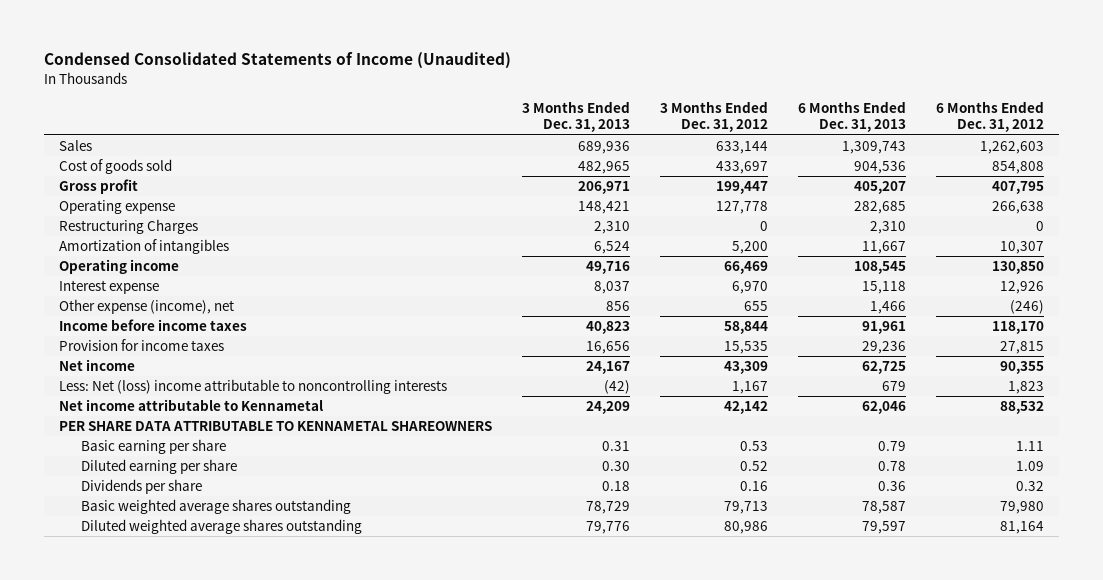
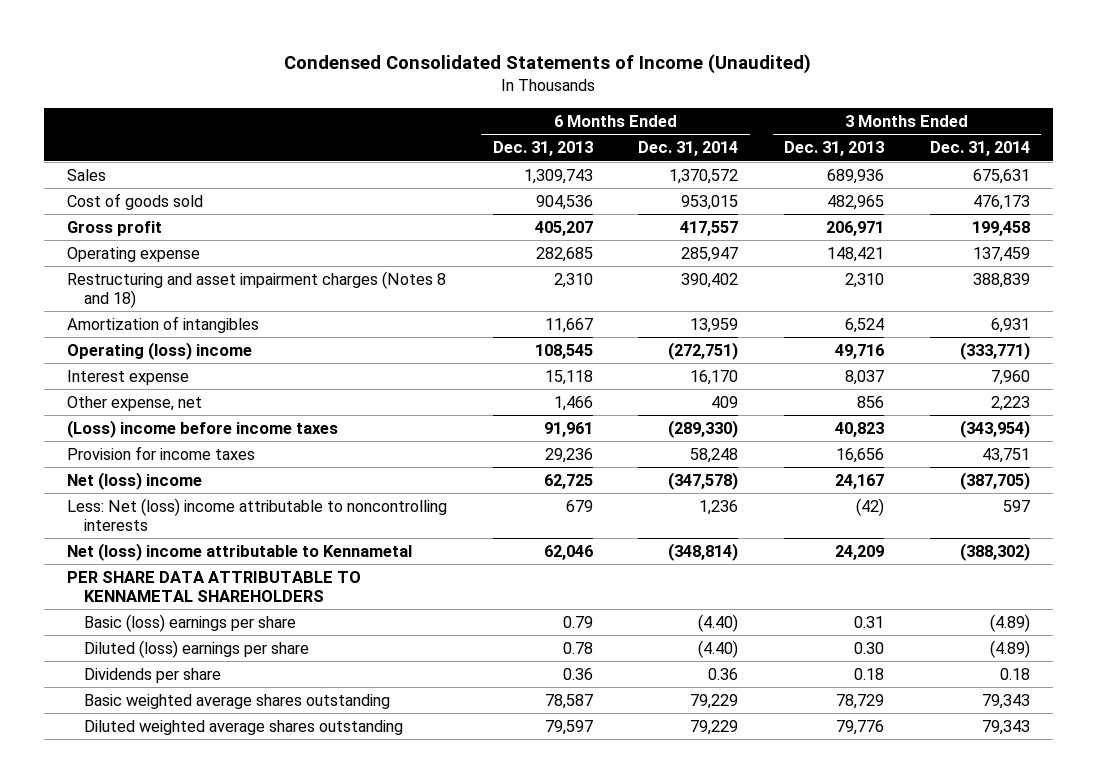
[660,100,769,133] 3 Months Ended Dec. 31, 2012 -> none
[935,100,1044,133] 6 Months Ended Dec. 31, 2012 -> none
none -> [638,141,739,157] Dec. 31, 2014
none -> [929,141,1030,157] Dec. 31, 2014
[59,219,199,235] Restructuring Charges -> [67,271,447,308] Restructuring and asset impairment charges (Notes 8 and 18)
[59,259,180,275] Operating income -> [67,342,253,361] Operating (loss) income
[59,299,235,315] Other expense (income), net -> [67,396,203,412] Other expense, net
[59,319,248,332] Income before income taxes -> [67,420,339,439] (Loss) income before income taxes
[59,359,136,372] Net income -> [67,472,203,491] Net (loss) income
[59,399,324,412] Net income attributable to Kennametal -> [67,543,413,562] Net (loss) income attributable to Kennametal
[59,421,493,432] PER SHARE DATA ATTRIBUTABLE TO KENNAMETAL SHAREOWNERS -> [67,571,362,602] PER SHARE DATA ATTRIBUTABLE TO KENNAMETAL SHAREHOLDERS
[80,439,226,455] Basic earning per share -> [83,614,296,633] Basic (loss) earnings per share
[80,459,237,475] Diluted earning per share -> [83,640,309,659] Diluted (loss) earnings per share

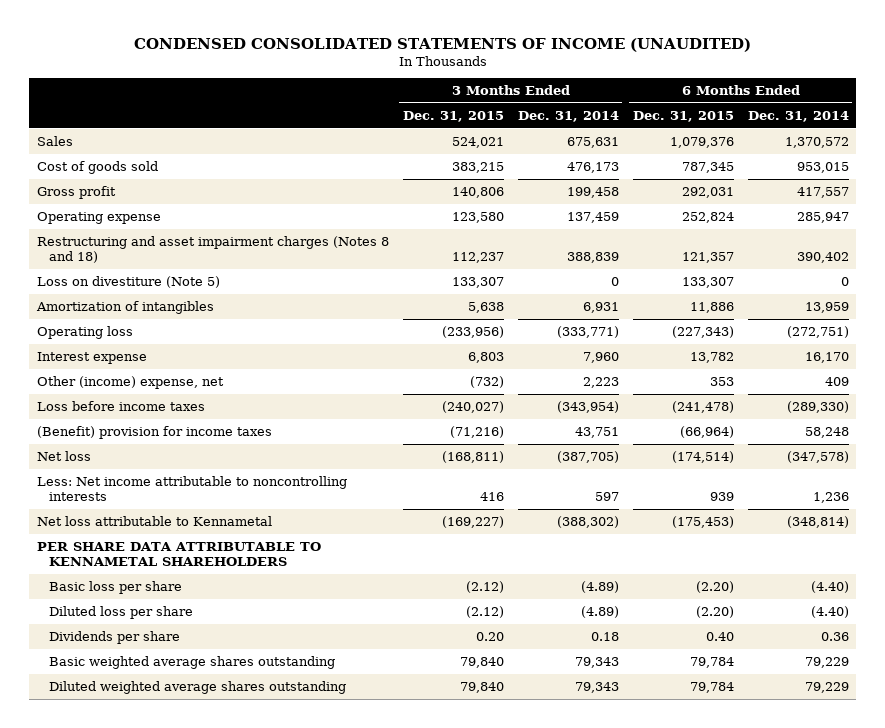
[284,54,812,75] Condensed Consolidated Statements of Income (Unaudited) -> [133,37,751,52] CONDENSED CONSOLIDATED STATEMENTS OF INCOME (UNAUDITED)
[492,141,593,157] Dec. 31, 2013 -> none
[784,141,885,157] Dec. 31, 2013 -> none
none -> [402,110,504,122] Dec. 31, 2015
none -> [632,110,734,122] Dec. 31, 2015
none -> [36,275,220,288] Loss on divestiture (Note 5)
[67,342,253,361] Operating (loss) income -> [36,325,133,339] Operating loss
[67,396,203,412] Other expense, net -> [36,375,224,389] Other (income) expense, net
[67,420,339,439] (Loss) income before income taxes -> [36,400,205,411] Loss before income taxes
[67,446,256,461] Provision for income taxes -> [36,425,272,439] (Benefit) provision for income taxes
[67,472,203,491] Net (loss) income -> [36,450,91,461] Net loss
[67,498,448,531] Less: Net (loss) income attributable to noncontrolling interests -> [36,475,347,502] Less: Net income attributable to noncontrolling interests
[67,543,413,562] Net (loss) income attributable to Kennametal -> [36,515,272,526] Net loss attributable to Kennametal
[83,614,296,633] Basic (loss) earnings per share -> [48,580,182,594] Basic loss per share
[83,640,309,659] Diluted (loss) earnings per share -> [48,605,193,619] Diluted loss per share

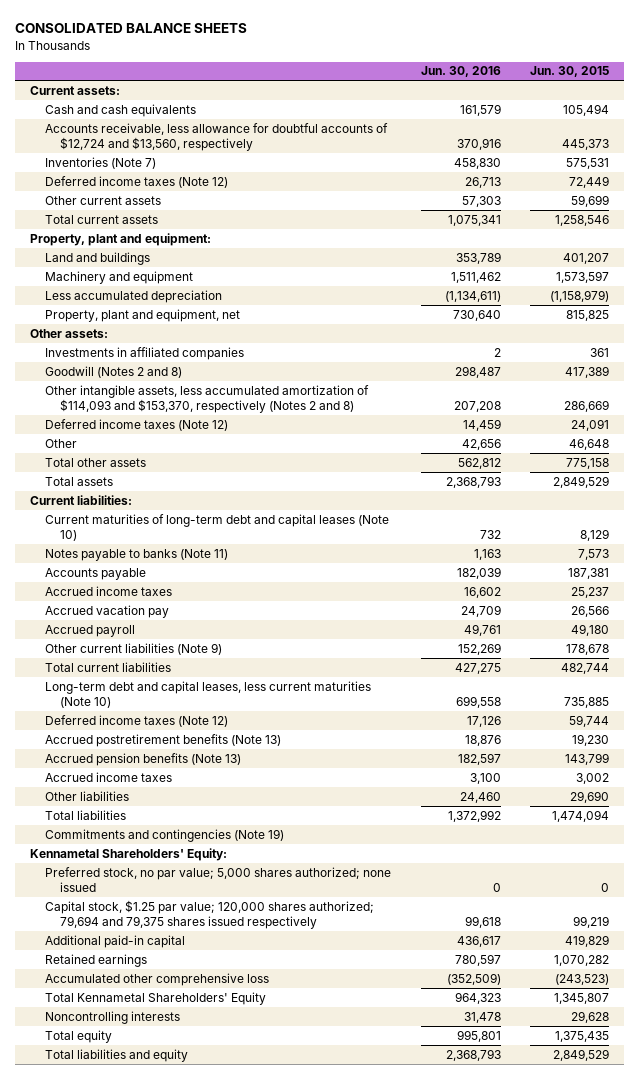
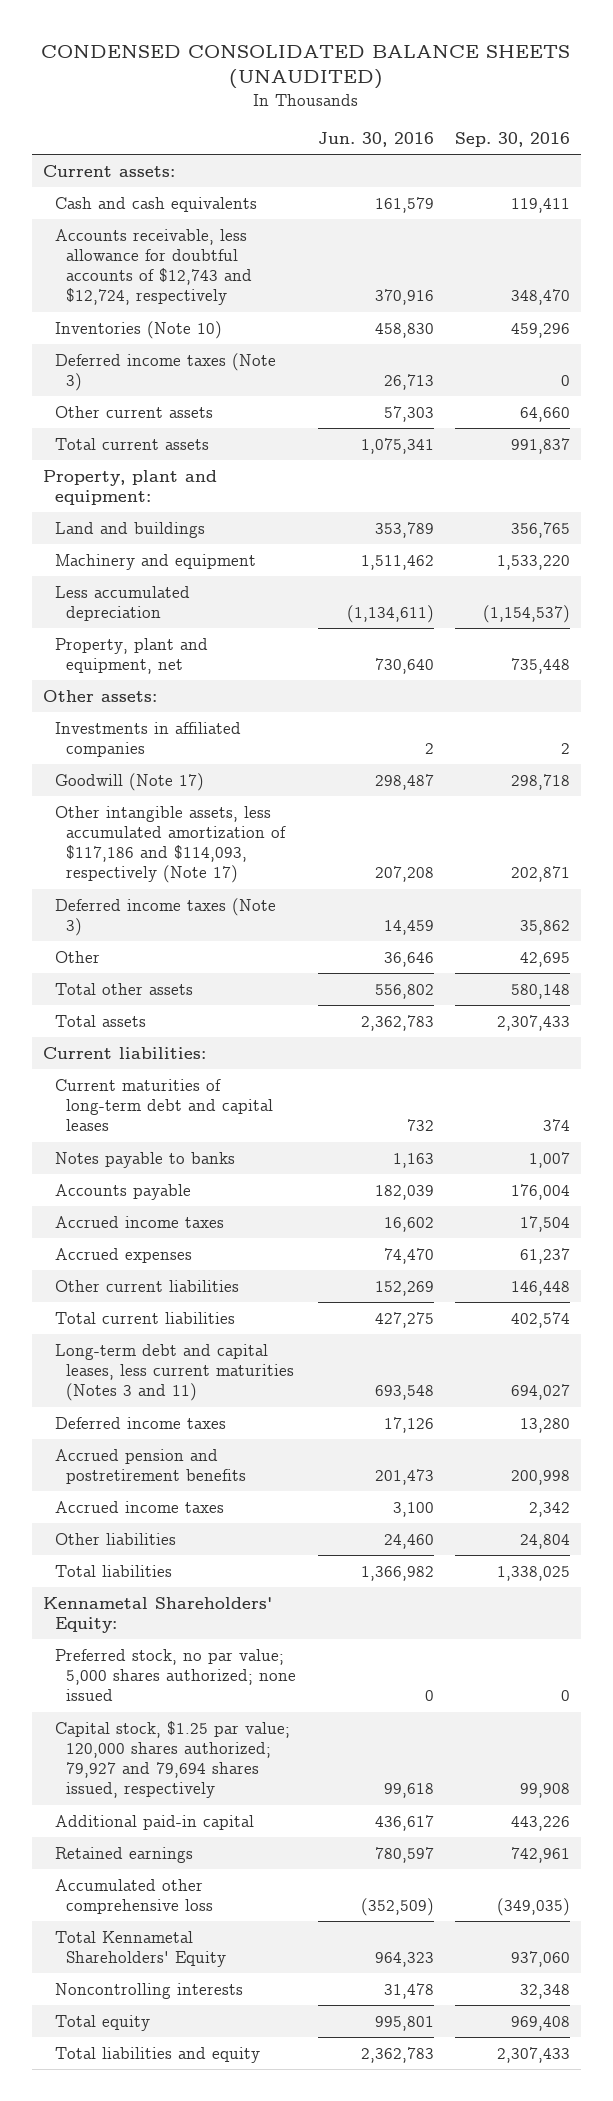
[14,23,247,34] CONSOLIDATED BALANCE SHEETS -> [41,44,571,90] CONDENSED CONSOLIDATED BALANCE SHEETS (UNAUDITED)
[530,66,610,78] Jun. 30, 2015 -> none
none -> [454,131,570,147] Sep. 30, 2016
[44,122,388,151] Accounts receivable, less allowance for doubtful accounts of $12,724 and $13,560, respectively -> [54,228,253,306] Accounts receivable, less allowance for doubtful accounts of $12,743 and $12,724, respectively
[44,156,156,169] Inventories (Note 7) -> [54,320,222,339] Inventories (Note 10)
[44,175,228,188] Deferred income taxes (Note 12) -> [54,352,276,391] Deferred income taxes (Note 3)
[44,365,182,378] Goodwill (Notes 2 and 8) -> [54,772,204,791] Goodwill (Note 17)
[44,384,369,413] Other intangible assets, less accumulated amortization of $114,093 and $153,370, respectively (Notes 2 and 8) -> [54,805,287,884] Other intangible assets, less accumulated amortization of $117,186 and $114,093, respectively (Note 17)
[44,418,228,431] Deferred income taxes (Note 12) -> [54,897,276,936] Deferred income taxes (Note 3)
[461,438,501,450] 42,656 -> [383,951,434,967] 36,646
[457,457,501,469] 562,812 -> [374,983,434,999] 556,802
[445,475,501,488] 2,368,793 -> [360,1014,434,1031] 2,362,783
[44,513,389,541] Current maturities of long-term debt and capital leases (Note 10) -> [54,1078,274,1132] Current maturities of long-term debt and capital leases
[44,548,228,561] Notes payable to banks (Note 11) -> [54,1151,235,1168] Notes payable to banks
[44,604,169,618] Accrued vacation pay -> none
[44,624,135,637] Accrued payroll -> none
none -> [54,1247,192,1263] Accrued expenses
[44,642,222,655] Other current liabilities (Note 9) -> [54,1279,239,1292] Other current liabilities
[44,733,281,747] Accrued postretirement benefits (Note 13) -> none
[44,752,241,766] Accrued pension benefits (Note 13) -> none
[44,680,371,708] Long-term debt and capital leases, less current maturities (Note 10) -> [54,1343,295,1402] Long-term debt and capital leases, less current maturities (Notes 3 and 11)
[455,695,501,708] 699,558 -> [374,1385,434,1401] 693,548
[44,714,228,727] Deferred income taxes (Note 12) -> [54,1416,226,1429] Deferred income taxes
none -> [54,1448,247,1484] Accrued pension and postretirement benefits
[44,828,284,842] Commitments and contingencies (Note 19) -> none
[447,809,501,822] 1,372,992 -> [360,1565,434,1581] 1,366,982
[44,899,374,929] Capital stock, $1.25 par value; 120,000 shares authorized; 79,694 and 79,375 shares issued respectively -> [54,1720,290,1799] Capital stock, $1.25 par value; 120,000 shares authorized; 79,927 and 79,694 shares issued, respectively
[445,1048,501,1061] 2,368,793 -> [360,2046,434,2063] 2,362,783

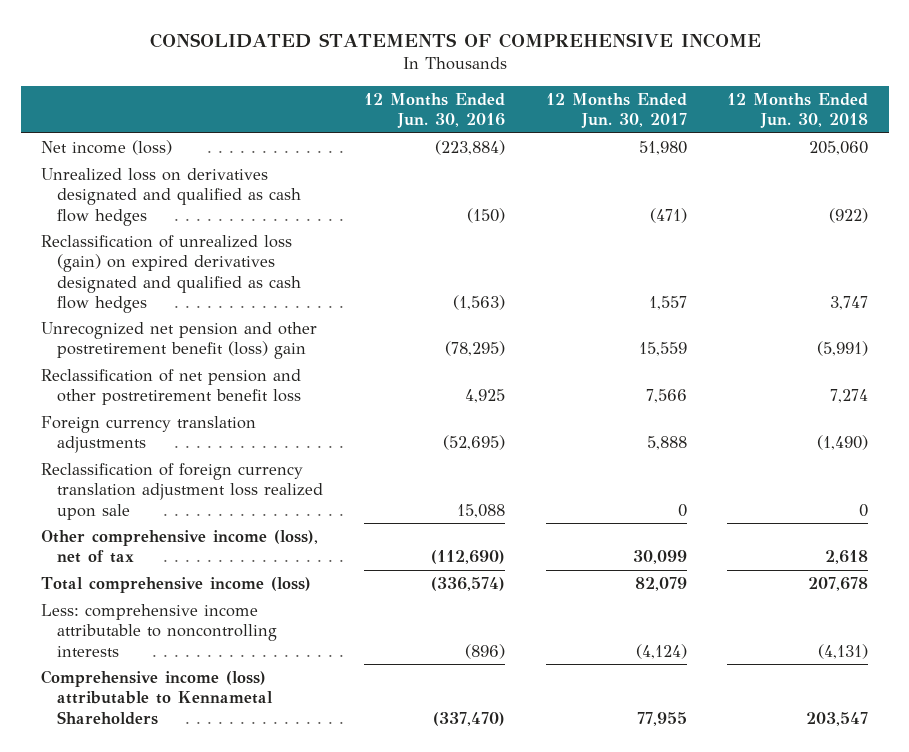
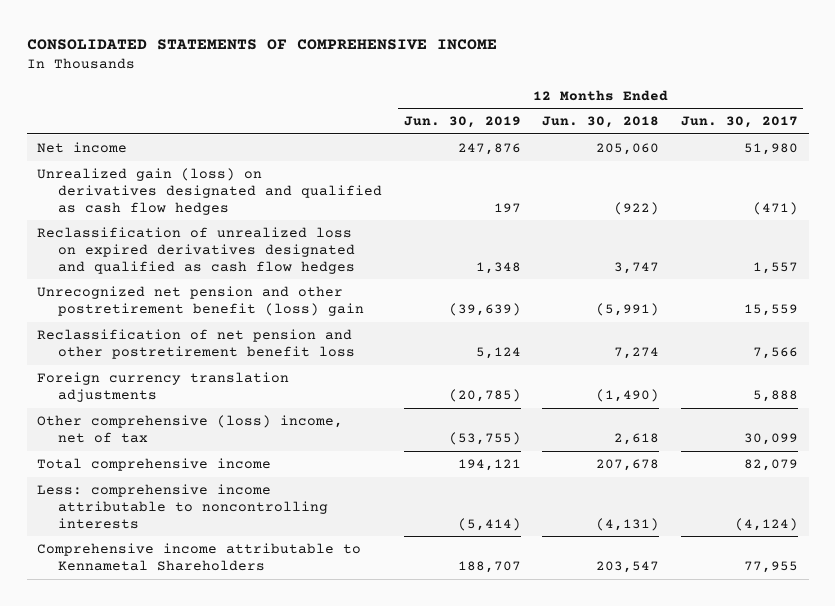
[364,92,506,129] 12 Months Ended Jun. 30, 2016 -> none
none -> [403,116,521,129] Jun. 30, 2019
[40,140,172,156] Net income (loss) -> [37,141,128,153] Net income
[40,168,302,226] Unrealized loss on derivatives designated and qualified as cash flow hedges -> [37,167,382,215] Unrealized gain (loss) on derivatives designated and qualified as cash flow hedges
[40,235,302,313] Reclassification of unrealized loss (gain) on expired derivatives designated and qualified as cash flow hedges -> [37,226,355,274] Reclassification of unrealized loss on expired derivatives designated and qualified as cash flow hedges
[40,463,324,520] Reclassification of foreign currency translation adjustment loss realized upon sale -> none
[40,530,318,564] Other comprehensive income (loss), net of tax -> [37,414,344,443] Other comprehensive (loss) income, net of tax
[40,577,311,594] Total comprehensive income (loss) -> [37,457,272,471] Total comprehensive income
[40,670,274,725] Comprehensive income (loss) attributable to Kennametal Shareholders -> [37,542,362,571] Comprehensive income attributable to Kennametal Shareholders

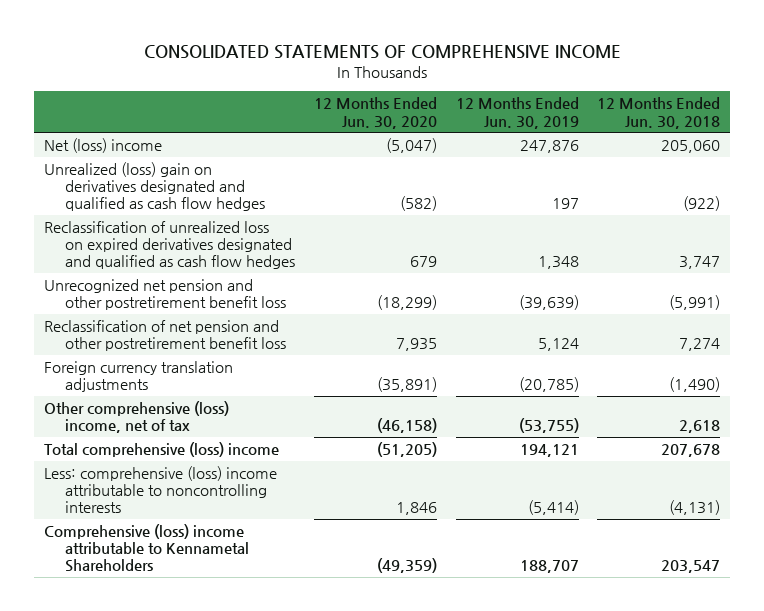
[681,116,799,129] Jun. 30, 2017 -> none
none -> [313,97,437,129] 12 Months Ended Jun. 30, 2020
[37,141,128,153] Net income -> [43,137,162,153] Net (loss) income
[37,167,382,215] Unrealized gain (loss) on derivatives designated and qualified as cash flow hedges -> [43,161,266,212] Unrealized (loss) gain on derivatives designated and qualified as cash flow hedges
[37,285,364,316] Unrecognized net pension and other postretirement benefit (loss) gain -> [43,278,287,311] Unrecognized net pension and other postretirement benefit loss
[37,457,272,471] Total comprehensive income -> [43,441,279,457] Total comprehensive (loss) income
[37,483,328,529] Less: comprehensive income attributable to noncontrolling interests -> [43,465,277,514] Less: comprehensive (loss) income attributable to noncontrolling interests
[37,542,362,571] Comprehensive income attributable to Kennametal Shareholders -> [43,523,250,573] Comprehensive (loss) income attributable to Kennametal Shareholders

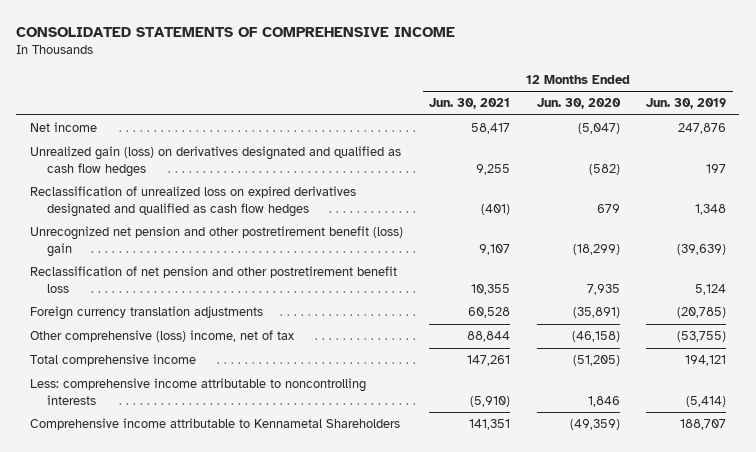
[597,97,721,129] 12 Months Ended Jun. 30, 2018 -> none
none -> [429,98,511,110] Jun. 30, 2021
[43,137,162,153] Net (loss) income -> [29,122,97,133] Net income
[43,161,266,212] Unrealized (loss) gain on derivatives designated and qualified as cash flow hedges -> [29,146,401,177] Unrealized gain (loss) on derivatives designated and qualified as cash flow hedges
[43,278,287,311] Unrecognized net pension and other postretirement benefit loss -> [29,226,403,257] Unrecognized net pension and other postretirement benefit (loss) gain
[43,441,279,457] Total comprehensive (loss) income -> [29,354,196,367] Total comprehensive income
[43,465,277,514] Less: comprehensive (loss) income attributable to noncontrolling interests -> [29,378,366,405] Less: comprehensive income attributable to noncontrolling interests
[43,523,250,573] Comprehensive (loss) income attributable to Kennametal Shareholders -> [29,418,400,431] Comprehensive income attributable to Kennametal Shareholders

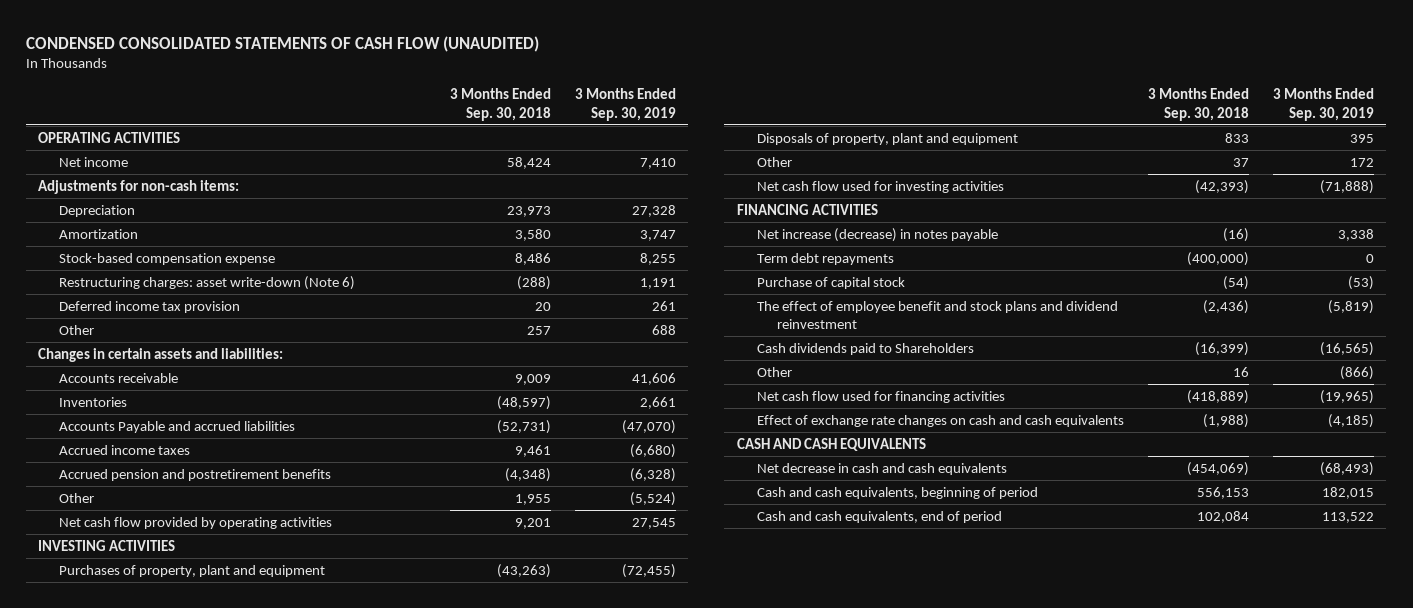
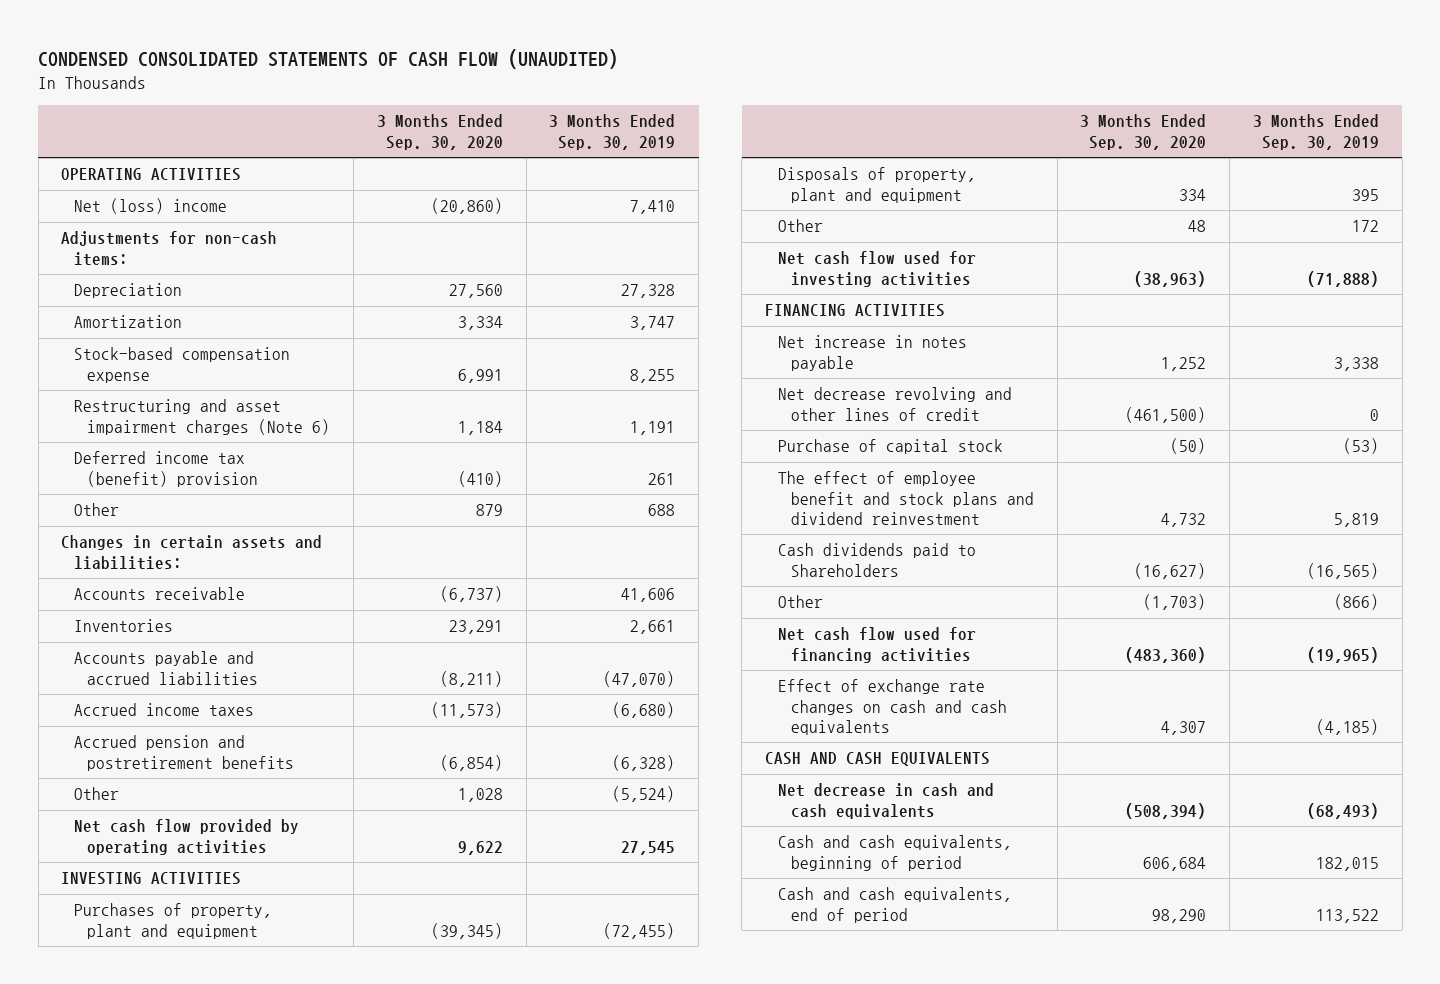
[450,88,552,121] 3 Months Ended Sep. 30, 2018 -> none
none -> [376,114,503,150] 3 Months Ended Sep. 30, 2020
[58,156,128,167] Net income -> [74,198,228,215] Net (loss) income
[58,275,355,290] Restructuring charges: asset write-down (Note 6) -> [74,399,331,435] Restructuring and asset impairment charges (Note 6)
[58,300,240,313] Deferred income tax provision -> [74,451,259,487] Deferred income tax (benefit) provision
[58,420,295,433] Accounts Payable and accrued liabilities -> [74,651,259,685] Accounts payable and accrued liabilities
[756,252,894,265] Term debt repayments -> none
[756,227,998,242] Net increase (decrease) in notes payable -> [777,335,967,371] Net increase in notes payable
none -> [777,387,1012,421] Net decrease revolving and other lines of credit
[1328,299,1375,314] (5,819) -> [1333,513,1379,528] 5,819

